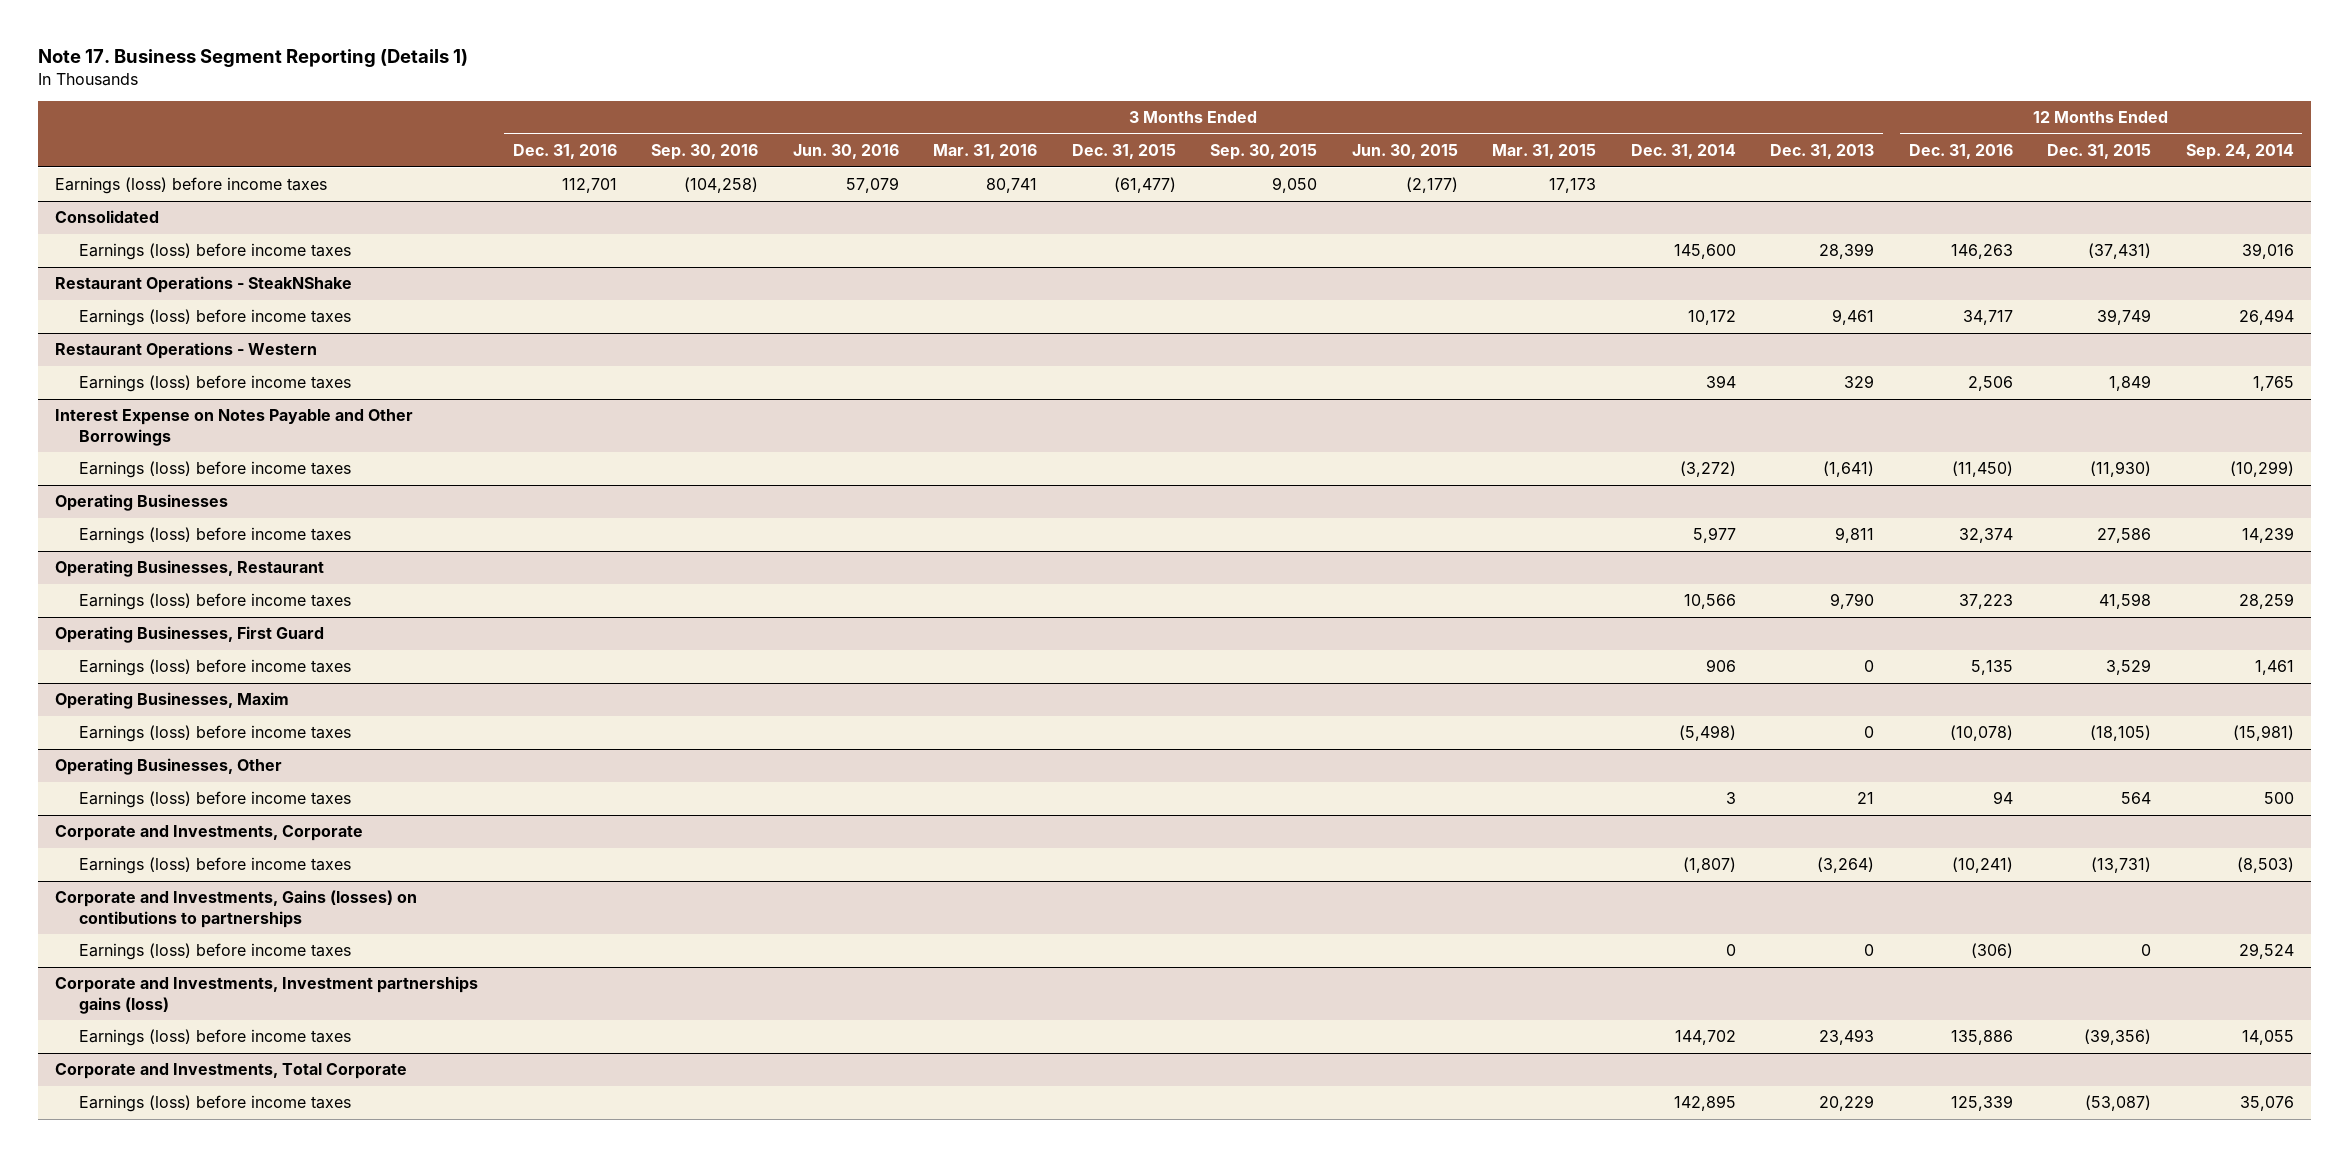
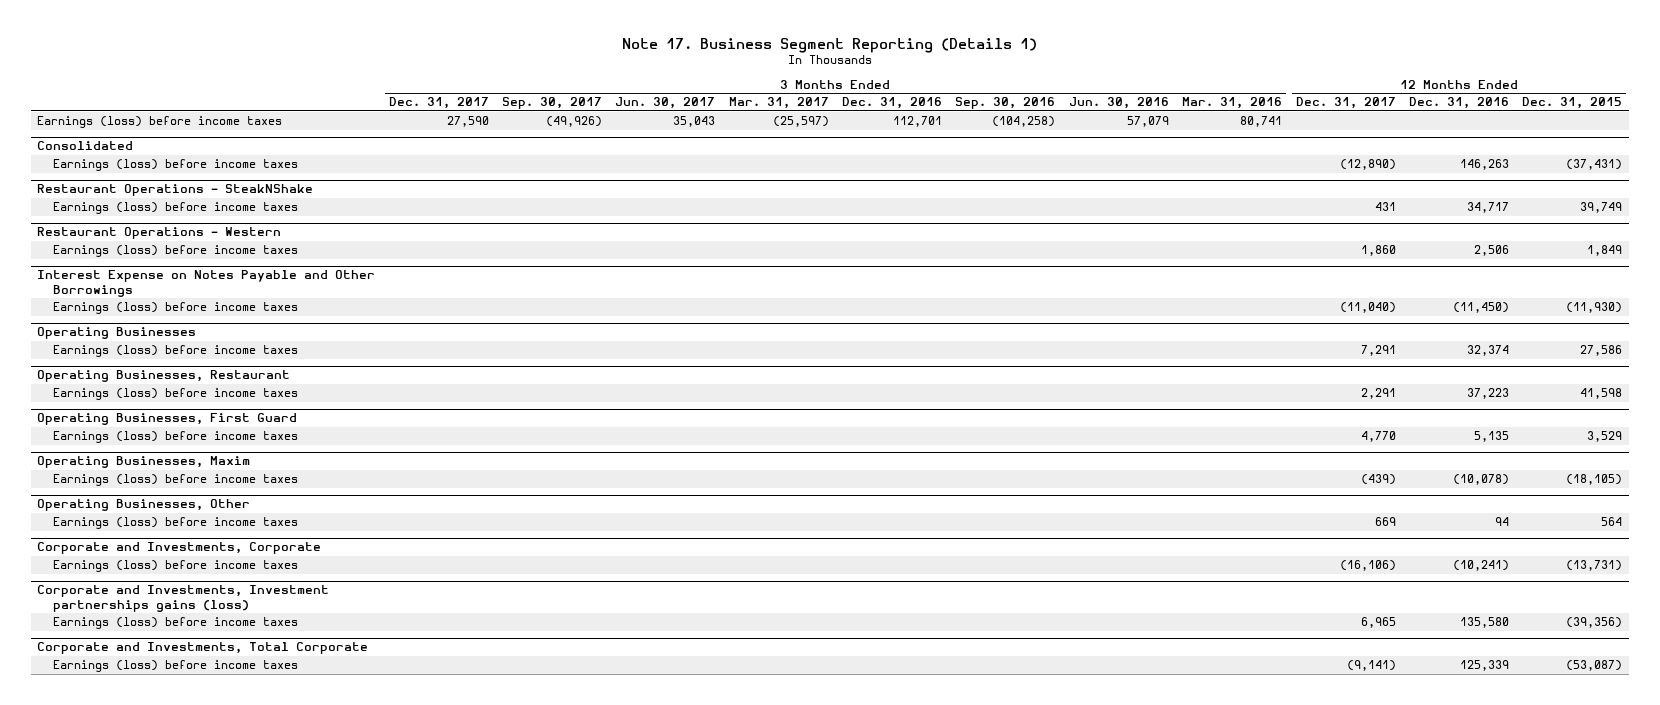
[1071,144,1176,160] Dec. 31, 2015 -> none
[1210,144,1318,161] Sep. 30, 2015 -> none
[1351,144,1458,160] Jun. 30, 2015 -> none
[1492,144,1597,160] Mar. 31, 2015 -> none
[1630,144,1736,160] Dec. 31, 2014 -> none
[1770,144,1875,160] Dec. 31, 2013 -> none
[2185,144,2294,161] Sep. 24, 2014 -> none
none -> [388,97,489,110] Dec. 31, 2017
none -> [502,97,603,110] Sep. 30, 2017
none -> [615,97,716,110] Jun. 30, 2017
none -> [728,97,829,110] Mar. 31, 2017
none -> [1295,97,1396,110] Dec. 31, 2017
[55,890,418,928] Corporate and Investments, Gains (losses) on contibutions to partnerships -> none
[79,943,352,961] Earnings (loss) before income taxes -> none
[1950,1030,2013,1046] 135,886 -> [1459,617,1509,629] 135,580

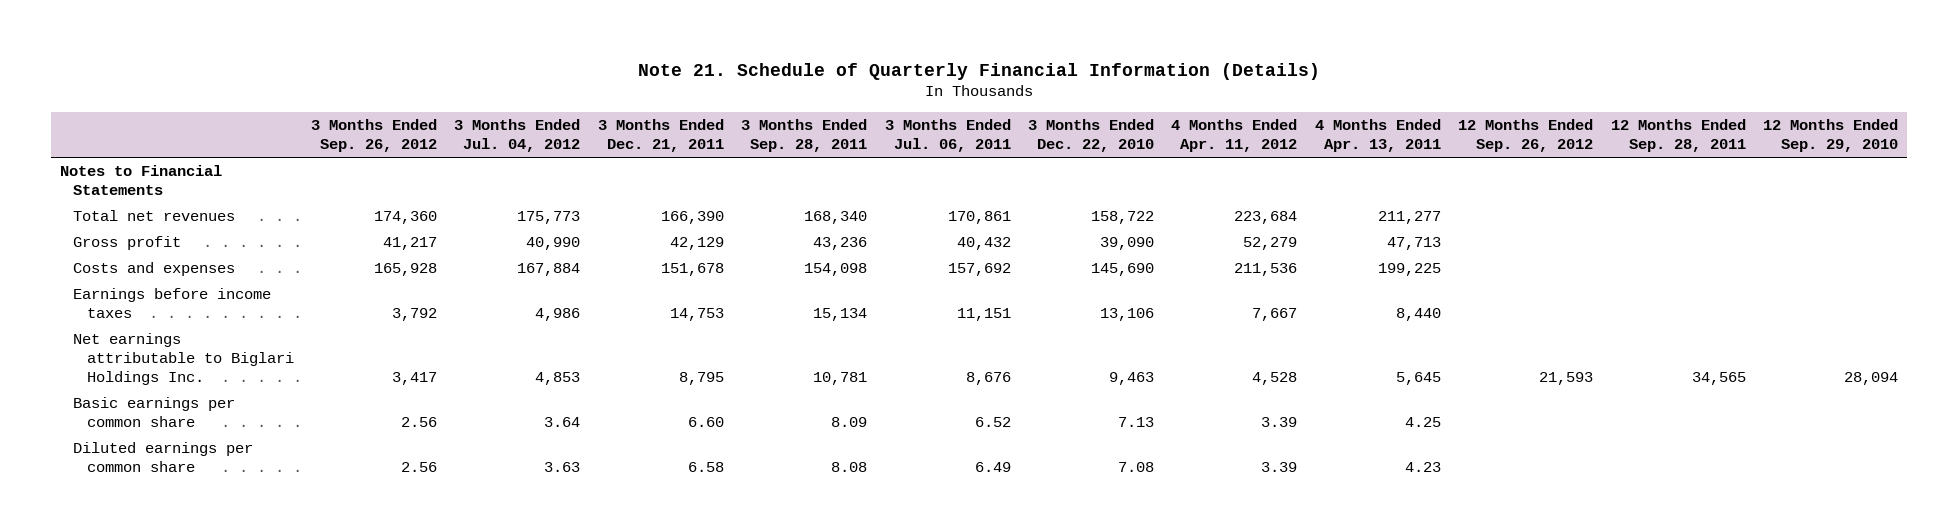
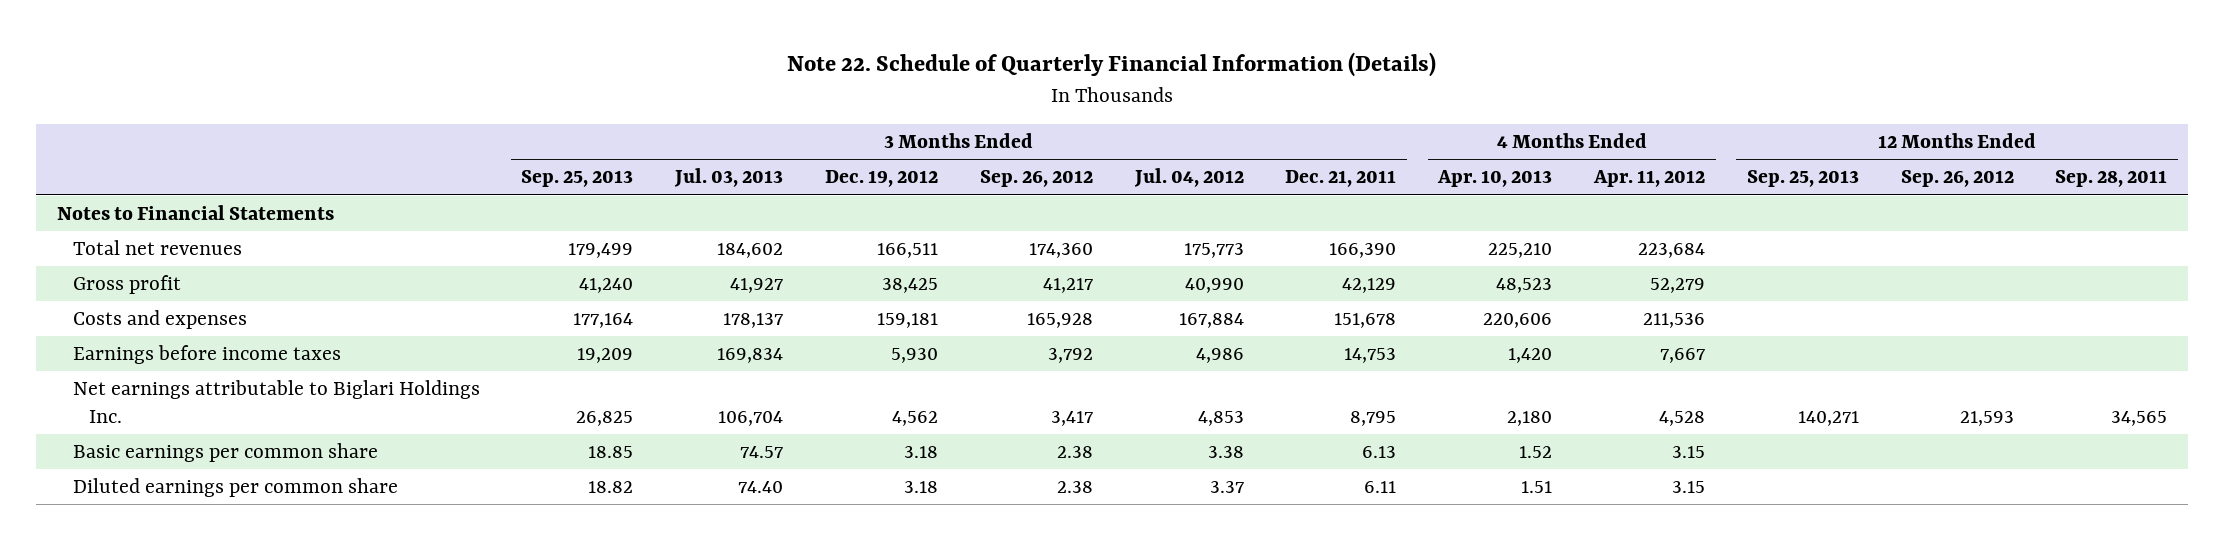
[638,62,1321,80] Note 21. Schedule of Quarterly Financial Information (Details) -> [787,51,1437,77] Note 22. Schedule of Quarterly Financial Information (Details)
[741,119,868,153] 3 Months Ended Sep. 28, 2011 -> none
[884,119,1011,153] 3 Months Ended Jul. 06, 2011 -> none
[1028,119,1155,153] 3 Months Ended Dec. 22, 2010 -> none
[1314,119,1441,153] 4 Months Ended Apr. 13, 2011 -> none
[1762,119,1898,153] 12 Months Ended Sep. 29, 2010 -> none
none -> [521,170,634,188] Sep. 25, 2013
none -> [674,168,784,188] Jul. 03, 2013
none -> [825,170,939,188] Dec. 19, 2012
none -> [1437,170,1553,188] Apr. 10, 2013
none -> [1746,170,1859,188] Sep. 25, 2013
[401,417,438,428] 2.56 -> [1056,446,1093,459] 2.38
[544,417,581,428] 3.64 -> [1207,446,1244,459] 3.38
[687,417,724,428] 6.60 -> [1362,446,1397,459] 6.13
[1261,417,1298,428] 3.39 -> [1672,446,1706,459] 3.15
[401,462,438,473] 2.56 -> [1056,481,1093,494] 2.38
[544,462,581,473] 3.63 -> [1209,481,1244,494] 3.37
[687,462,724,473] 6.58 -> [1364,481,1397,494] 6.11
[1261,462,1298,473] 3.39 -> [1672,481,1706,494] 3.15

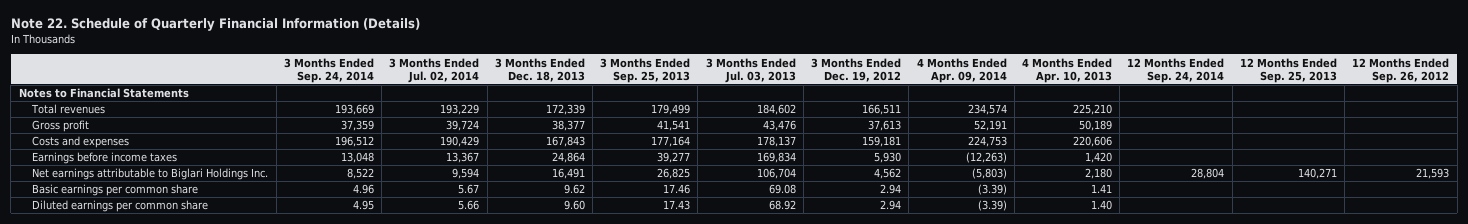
[979,170,1093,188] Sep. 26, 2012 -> none
[1133,168,1244,188] Jul. 04, 2012 -> none
[1285,170,1397,188] Dec. 21, 2011 -> none
[1593,170,1706,188] Apr. 11, 2012 -> none
[2055,170,2168,188] Sep. 28, 2011 -> none
none -> [283,57,374,83] 3 Months Ended Sep. 24, 2014
none -> [389,57,480,83] 3 Months Ended Jul. 02, 2014
none -> [494,57,585,82] 3 Months Ended Dec. 18, 2013
none -> [916,57,1007,83] 4 Months Ended Apr. 09, 2014
none -> [1127,57,1225,83] 12 Months Ended Sep. 24, 2014
[72,240,242,256] Total net revenues -> [31,104,106,115] Total revenues
[579,278,634,294] 41,240 -> [657,120,691,132] 41,541
[730,278,784,294] 41,927 -> [762,120,796,132] 43,476
[882,278,939,294] 38,425 -> [868,120,902,132] 37,613
[1496,278,1553,294] 48,523 -> [1078,120,1112,132] 50,189
[577,348,634,364] 19,209 -> [657,152,691,164] 39,277
[588,446,634,459] 18.85 -> [663,184,691,195] 17.46
[740,446,784,459] 74.57 -> [768,184,796,195] 69.08
[904,446,939,459] 3.18 -> [880,184,902,195] 2.94
[1519,446,1553,459] 1.52 -> [1090,184,1112,194] 1.41
[588,481,634,494] 18.82 -> [663,200,691,211] 17.43
[738,481,784,494] 74.40 -> [768,200,796,211] 68.92
[904,481,939,494] 3.18 -> [880,200,902,211] 2.94
[1521,481,1553,494] 1.51 -> [1090,200,1112,211] 1.40

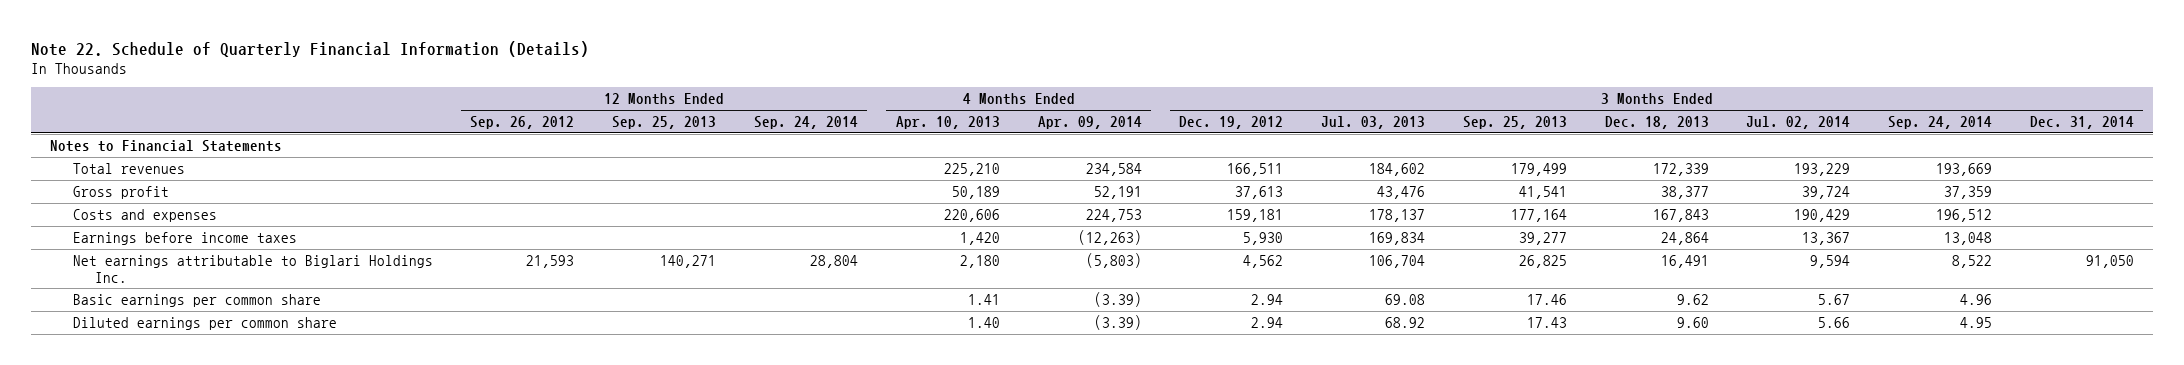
none -> [2030,116,2135,130] Dec. 31, 2014
[967,104,1007,116] 234,574 -> [1085,162,1142,176] 234,584

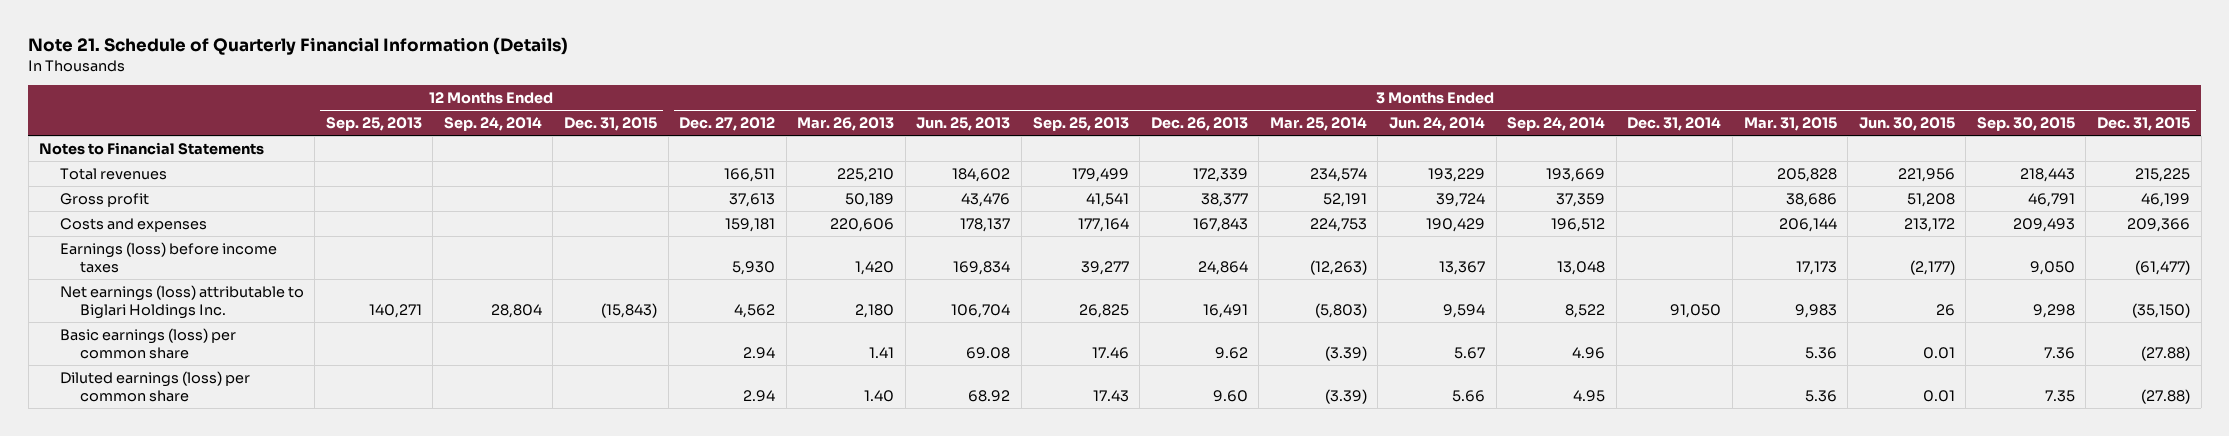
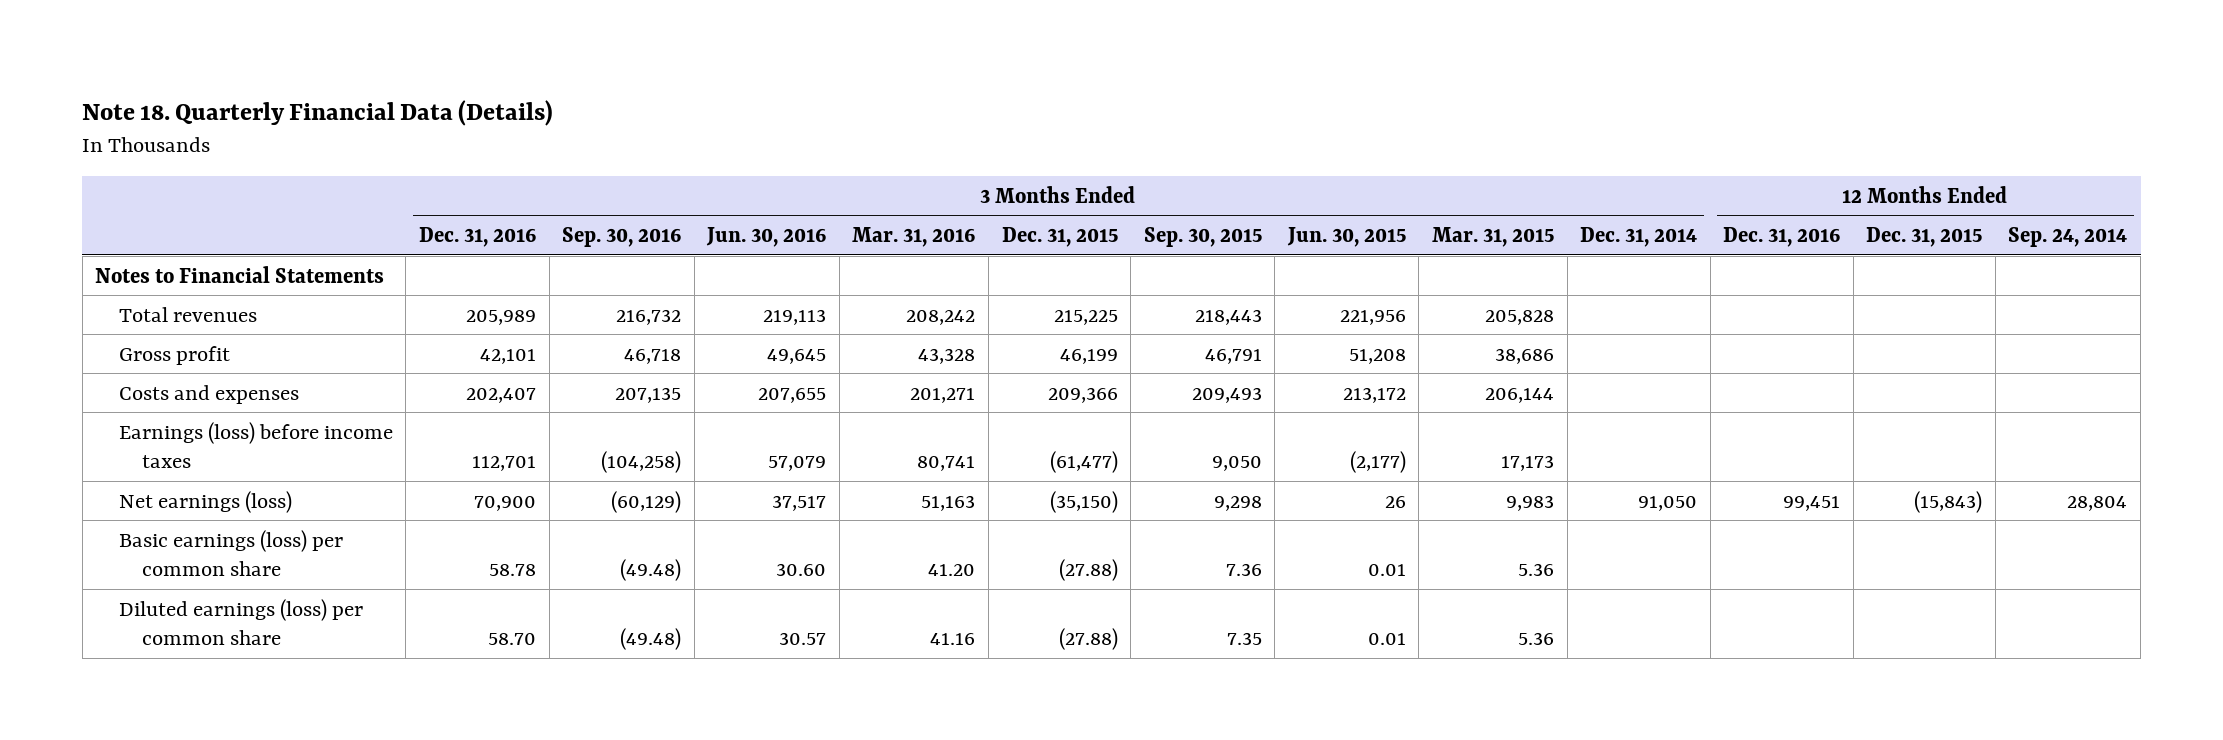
[28,36,569,55] Note 21. Schedule of Quarterly Financial Information (Details) -> [82,99,554,126] Note 18. Quarterly Financial Data (Details)
[325,117,422,132] Sep. 25, 2013 -> none
[679,117,776,132] Dec. 27, 2012 -> none
[797,117,895,132] Mar. 26, 2013 -> none
[916,117,1011,132] Jun. 25, 2013 -> none
[1032,117,1129,132] Sep. 25, 2013 -> none
[1150,117,1248,132] Dec. 26, 2013 -> none
[1269,117,1367,132] Mar. 25, 2014 -> none
[1389,117,1486,132] Jun. 24, 2014 -> none
[1507,117,1606,132] Sep. 24, 2014 -> none
none -> [419,227,537,248] Dec. 31, 2016
none -> [562,227,682,248] Sep. 30, 2016
none -> [706,227,827,248] Jun. 30, 2016
none -> [852,227,976,248] Mar. 31, 2016
none -> [1723,227,1841,248] Dec. 31, 2016
[59,284,304,320] Net earnings (loss) attributable to Biglari Holdings Inc. -> [118,490,292,513] Net earnings (loss)

